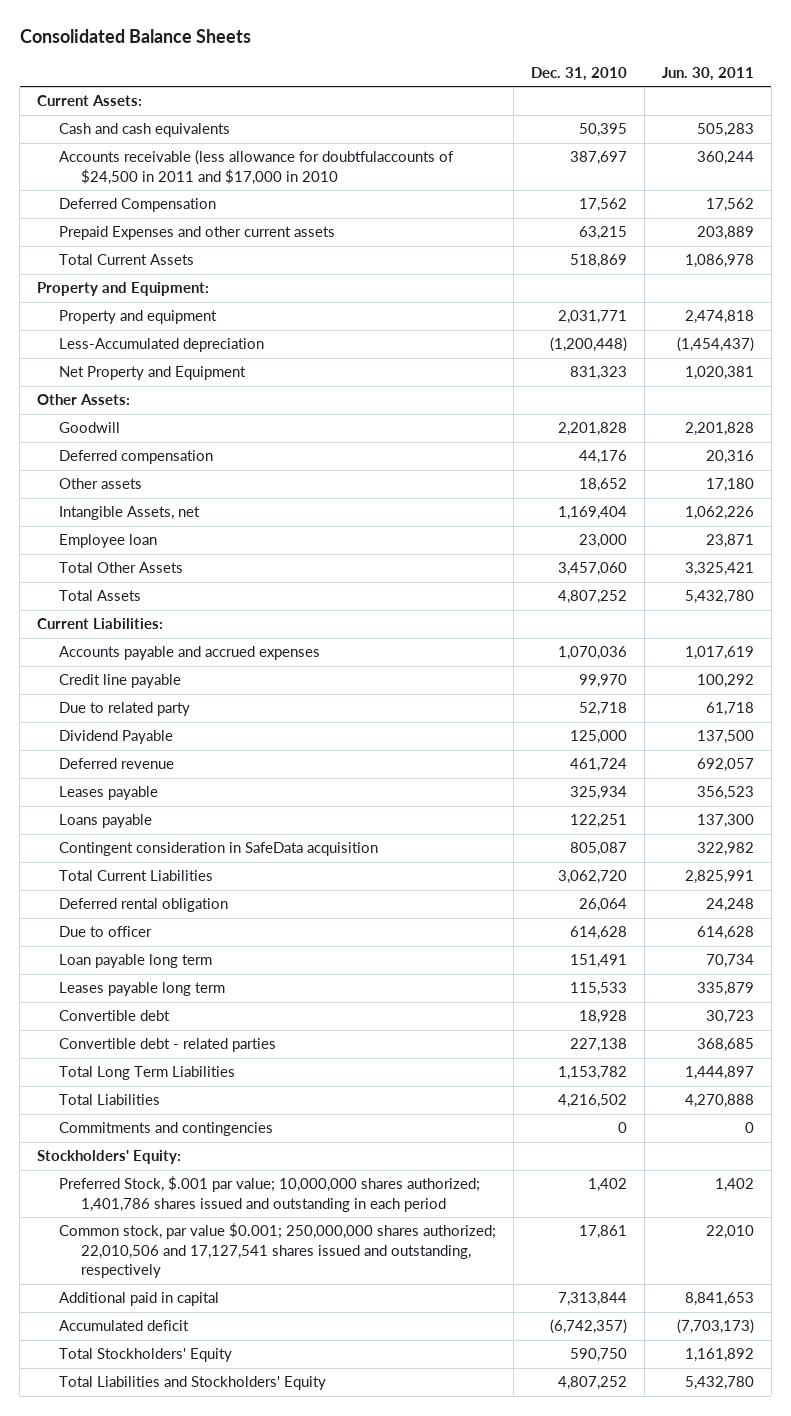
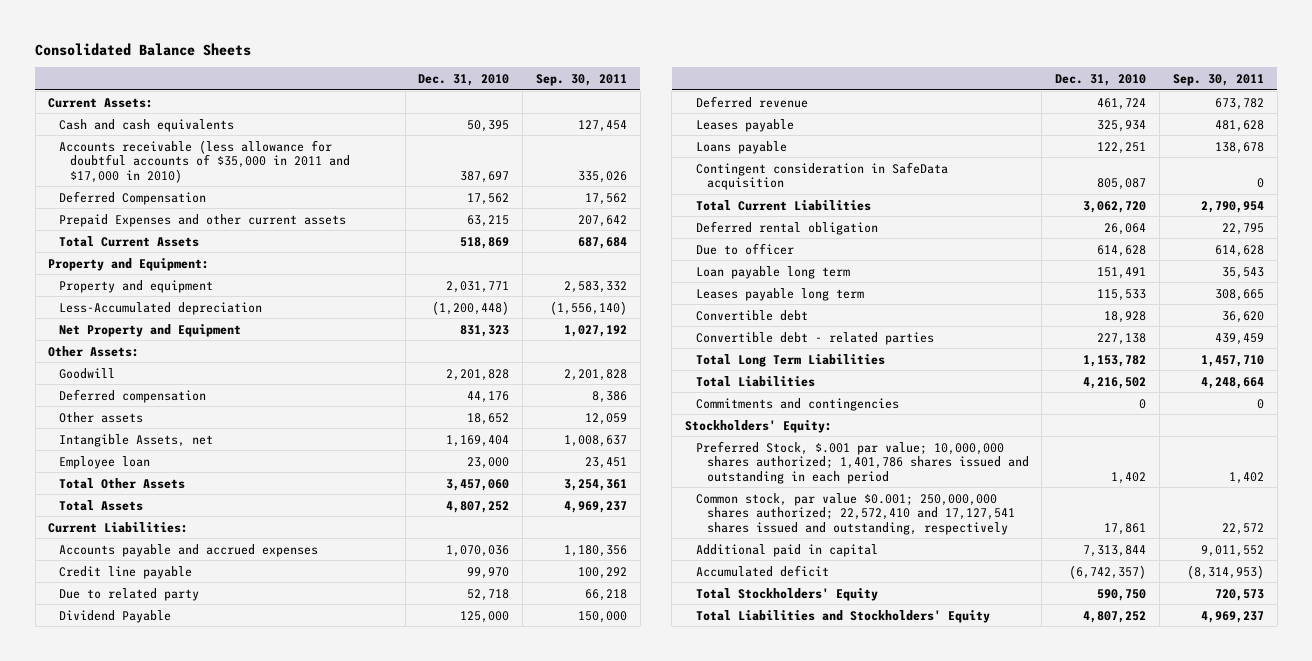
[661,66,754,81] Jun. 30, 2011 -> none
none -> [536,73,628,86] Sep. 30, 2011
[59,150,455,185] Accounts receivable (less allowance for doubtfulaccounts of $24,500 in 2011 and $17,000 in 2010 -> [59,139,350,183] Accounts receivable (less allowance for doubtful accounts of $35,000 in 2011 and $17,000 in 2010)
[59,1223,497,1279] Common stock, par value $0.001; 250,000,000 shares authorized; 22,010,506 and 17,127,541 shares issued and outstanding, respectively -> [695,492,1015,535] Common stock, par value $0.001; 250,000,000 shares authorized; 22,572,410 and 17,127,541 shares issued and outstanding, respectively

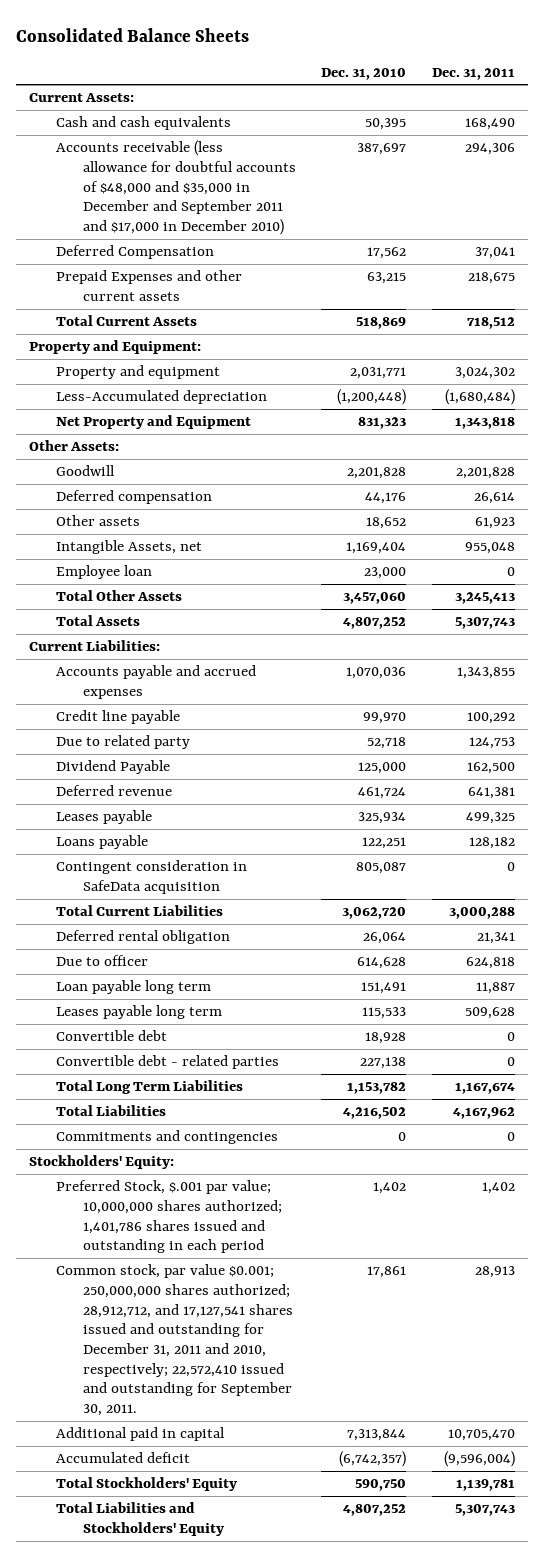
[536,73,628,86] Sep. 30, 2011 -> none
none -> [431,67,515,80] Dec. 31, 2011
[59,139,350,183] Accounts receivable (less allowance for doubtful accounts of $35,000 in 2011 and $17,000 in 2010) -> [55,140,296,235] Accounts receivable (less allowance for doubtful accounts of $48,000 and $35,000 in December and September 2011 and $17,000 in December 2010)
[695,492,1015,535] Common stock, par value $0.001; 250,000,000 shares authorized; 22,572,410 and 17,127,541 shares issued and outstanding, respectively -> [55,1264,293,1417] Common stock, par value $0.001; 250,000,000 shares authorized; 28,912,712, and 17,127,541 shares issued and outstanding for December 31, 2011 and 2010, respectively; 22,572,410 issued and outstanding for September 30, 2011.

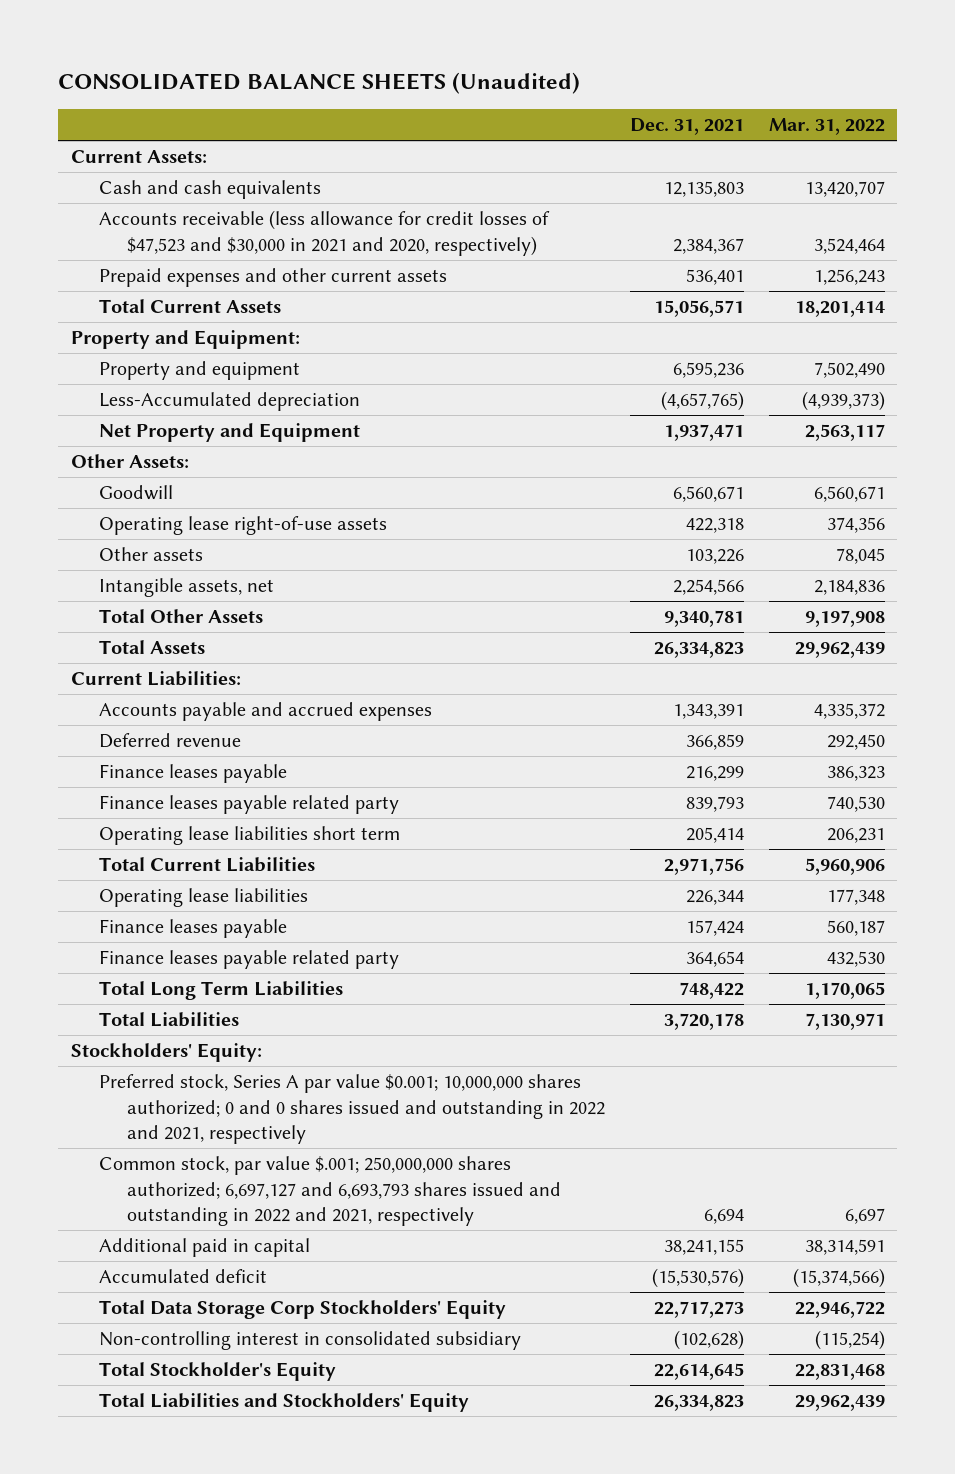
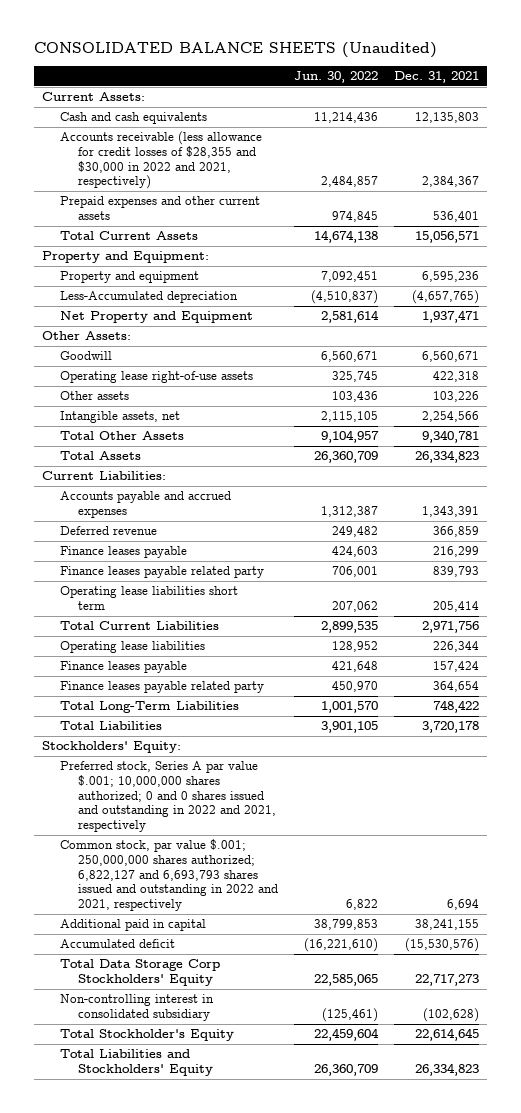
[768,117,885,135] Mar. 31, 2022 -> none
none -> [293,71,378,84] Jun. 30, 2022
[98,210,550,256] Accounts receivable (less allowance for credit losses of $47,523 and $30,000 in 2021 and 2020, respectively) -> [59,131,262,190] Accounts receivable (less allowance for credit losses of $28,355 and $30,000 in 2022 and 2021, respectively)
[98,981,343,1001] Total Long Term Liabilities -> [59,701,239,714] Total Long-Term Liabilities
[98,1074,605,1145] Preferred stock, Series A par value $0.001; 10,000,000 shares authorized; 0 and 0 shares issued and outstanding in 2022 and 2021, respectively -> [59,761,276,832] Preferred stock, Series A par value $.001; 10,000,000 shares authorized; 0 and 0 shares issued and outstanding in 2022 and 2021, respectively
[98,1156,561,1227] Common stock, par value $.001; 250,000,000 shares authorized; 6,697,127 and 6,693,793 shares issued and outstanding in 2022 and 2021, respectively -> [59,839,278,911] Common stock, par value $.001; 250,000,000 shares authorized; 6,822,127 and 6,693,793 shares issued and outstanding in 2022 and 2021, respectively

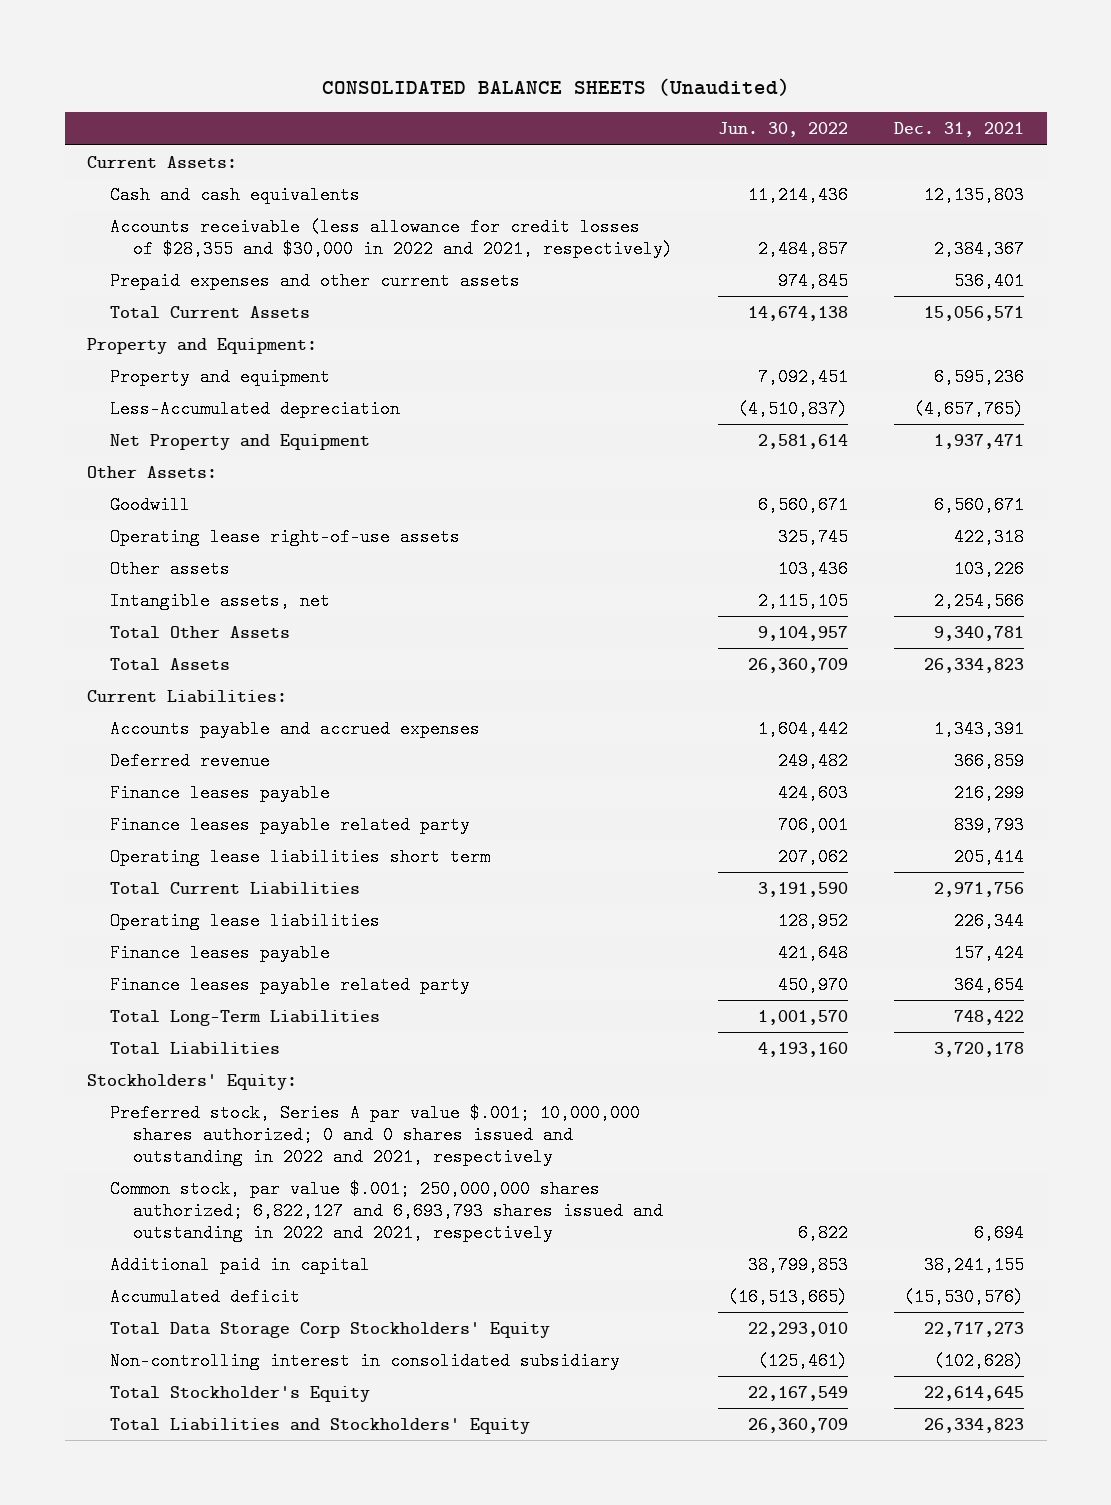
[320,505,378,517] 1,312,387 -> [758,719,849,738] 1,604,442
[320,621,378,634] 2,899,535 -> [758,881,849,897] 3,191,590
[320,721,378,734] 3,901,105 -> [758,1041,849,1057] 4,193,160
[303,938,378,953] (16,221,610) -> [728,1287,849,1306] (16,513,665)
[313,973,378,986] 22,585,065 -> [748,1321,849,1337] 22,293,010
[313,1028,379,1042] 22,459,604 -> [748,1385,849,1401] 22,167,549

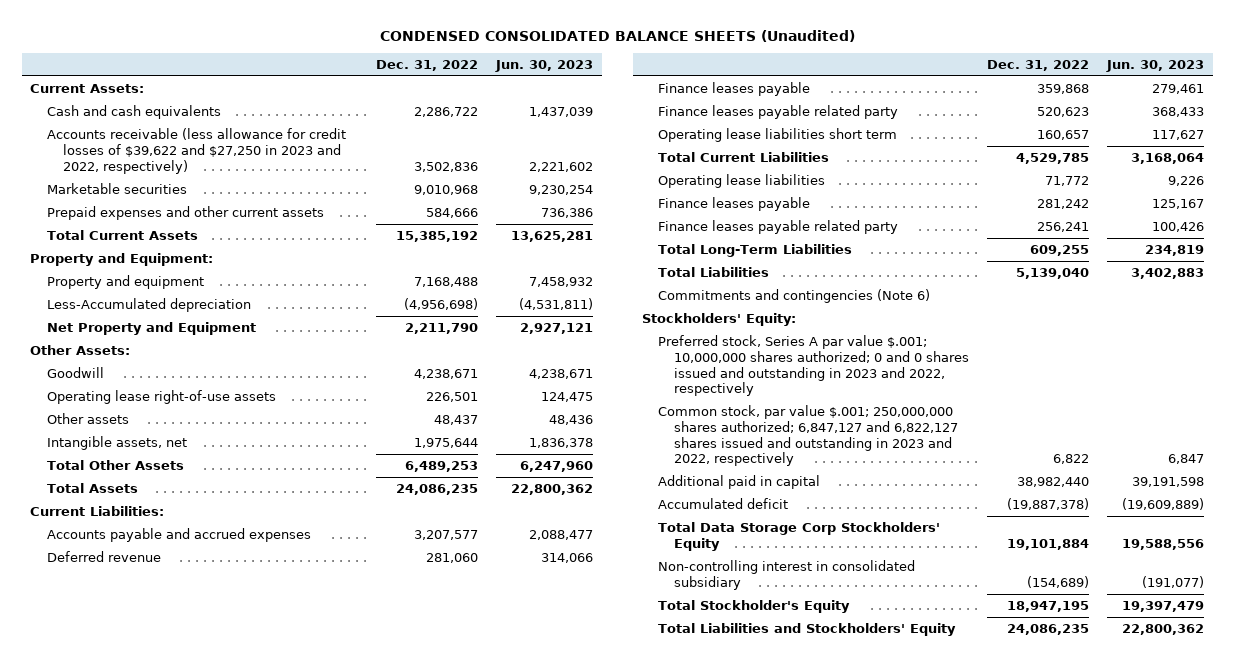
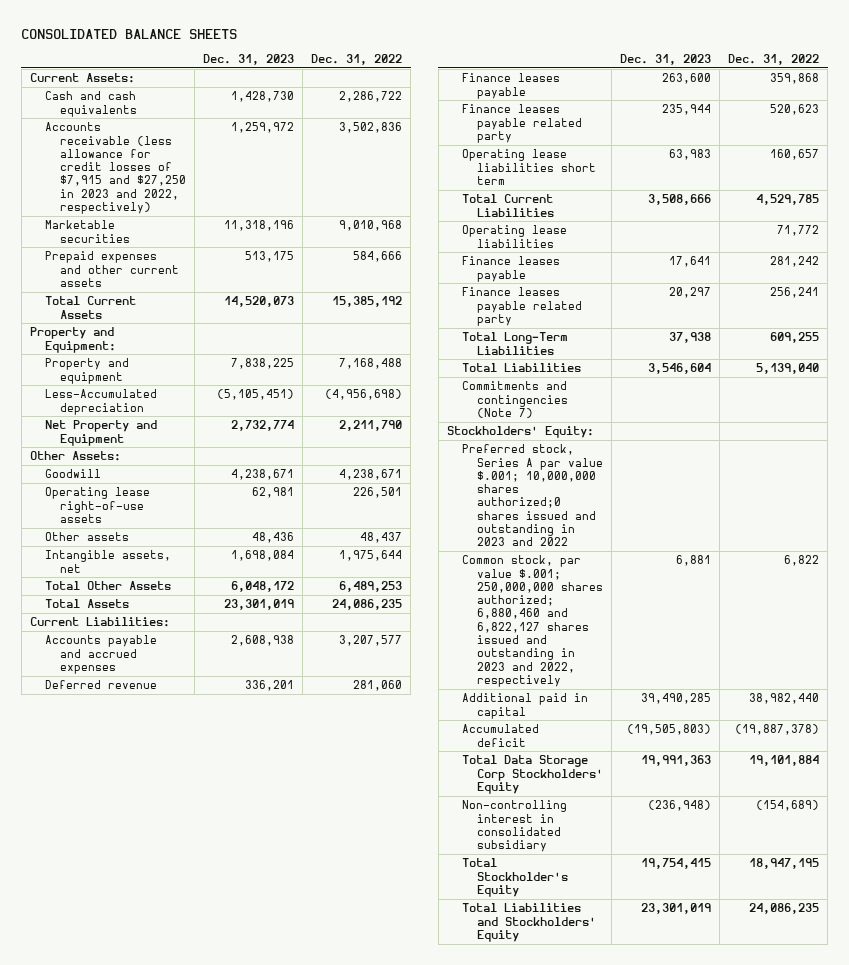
[380,29,856,42] CONDENSED CONSOLIDATED BALANCE SHEETS (Unaudited) -> [21,28,238,39] CONSOLIDATED BALANCE SHEETS
[494,59,593,72] Jun. 30, 2023 -> none
none -> [203,53,295,65] Dec. 31, 2023
[46,127,346,174] Accounts receivable (less allowance for credit losses of $39,622 and $27,250 in 2023 and 2022, respectively) -> [44,122,186,215] Accounts receivable (less allowance for credit losses of $7,915 and $27,250 in 2023 and 2022, respectively)
[657,288,930,303] Commitments and contingencies (Note 6) -> [461,381,568,418] Commitments and contingencies (Note 7)
[657,334,970,397] Preferred stock, Series A par value $.001; 10,000,000 shares authorized; 0 and 0 shares issued and outstanding in 2023 and 2022, respectively -> [461,444,603,547] Preferred stock, Series A par value $.001; 10,000,000 shares authorized;0 shares issued and outstanding in 2023 and 2022
[657,404,959,467] Common stock, par value $.001; 250,000,000 shares authorized; 6,847,127 and 6,822,127 shares issued and outstanding in 2023 and 2022, respectively -> [461,555,603,688] Common stock, par value $.001; 250,000,000 shares authorized; 6,880,460 and 6,822,127 shares issued and outstanding in 2023 and 2022, respectively

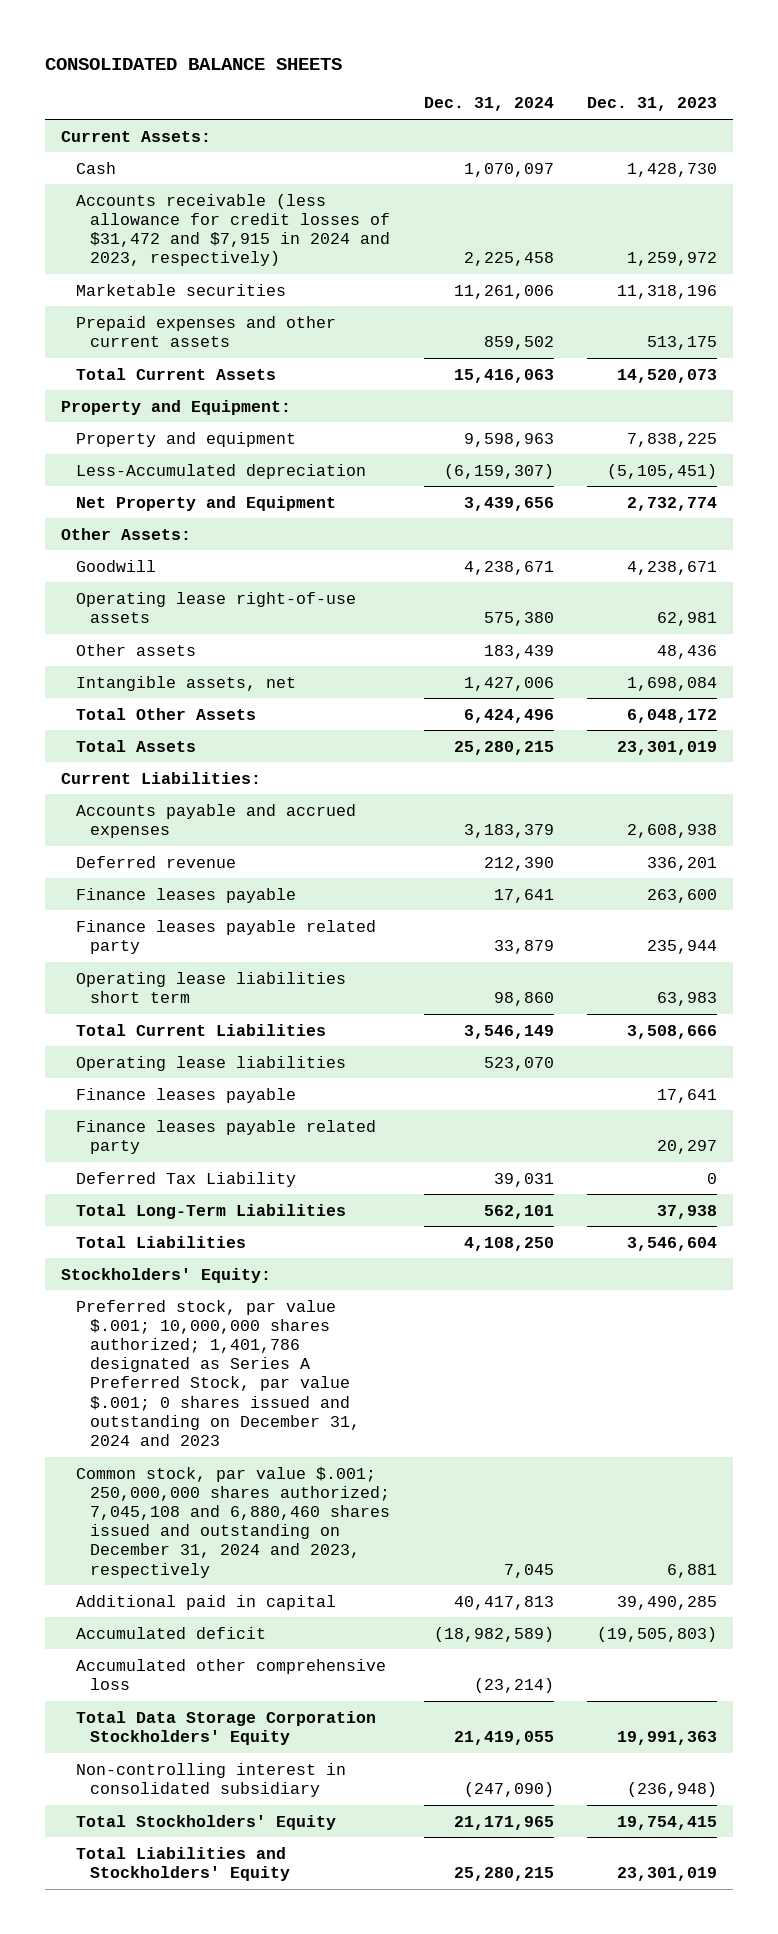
[311,53,403,65] Dec. 31, 2022 -> none
none -> [423,97,554,112] Dec. 31, 2024
[44,91,137,117] Cash and cash equivalents -> [75,161,116,174] Cash
[44,122,186,215] Accounts receivable (less allowance for credit losses of $7,915 and $27,250 in 2023 and 2022, respectively) -> [75,193,391,267] Accounts receivable (less allowance for credit losses of $31,472 and $7,915 in 2024 and 2023, respectively)
none -> [75,1171,296,1187] Deferred Tax Liability
[461,381,568,418] Commitments and contingencies (Note 7) -> none
[461,444,603,547] Preferred stock, Series A par value $.001; 10,000,000 shares authorized;0 shares issued and outstanding in 2023 and 2022 -> [75,1299,361,1446] Preferred stock, par value $.001; 10,000,000 shares authorized; 1,401,786 designated as Series A Preferred Stock, par value $.001; 0 shares issued and outstanding on December 31, 2024 and 2023
[461,555,603,688] Common stock, par value $.001; 250,000,000 shares authorized; 6,880,460 and 6,822,127 shares issued and outstanding in 2023 and 2022, respectively -> [75,1466,391,1578] Common stock, par value $.001; 250,000,000 shares authorized; 7,045,108 and 6,880,460 shares issued and outstanding on December 31, 2024 and 2023, respectively
none -> [75,1658,386,1690] Accumulated other comprehensive loss
[461,755,603,794] Total Data Storage Corp Stockholders' Equity -> [75,1710,376,1745] Total Data Storage Corporation Stockholders' Equity
[461,858,568,897] Total Stockholder's Equity -> [75,1814,336,1830] Total Stockholders' Equity

